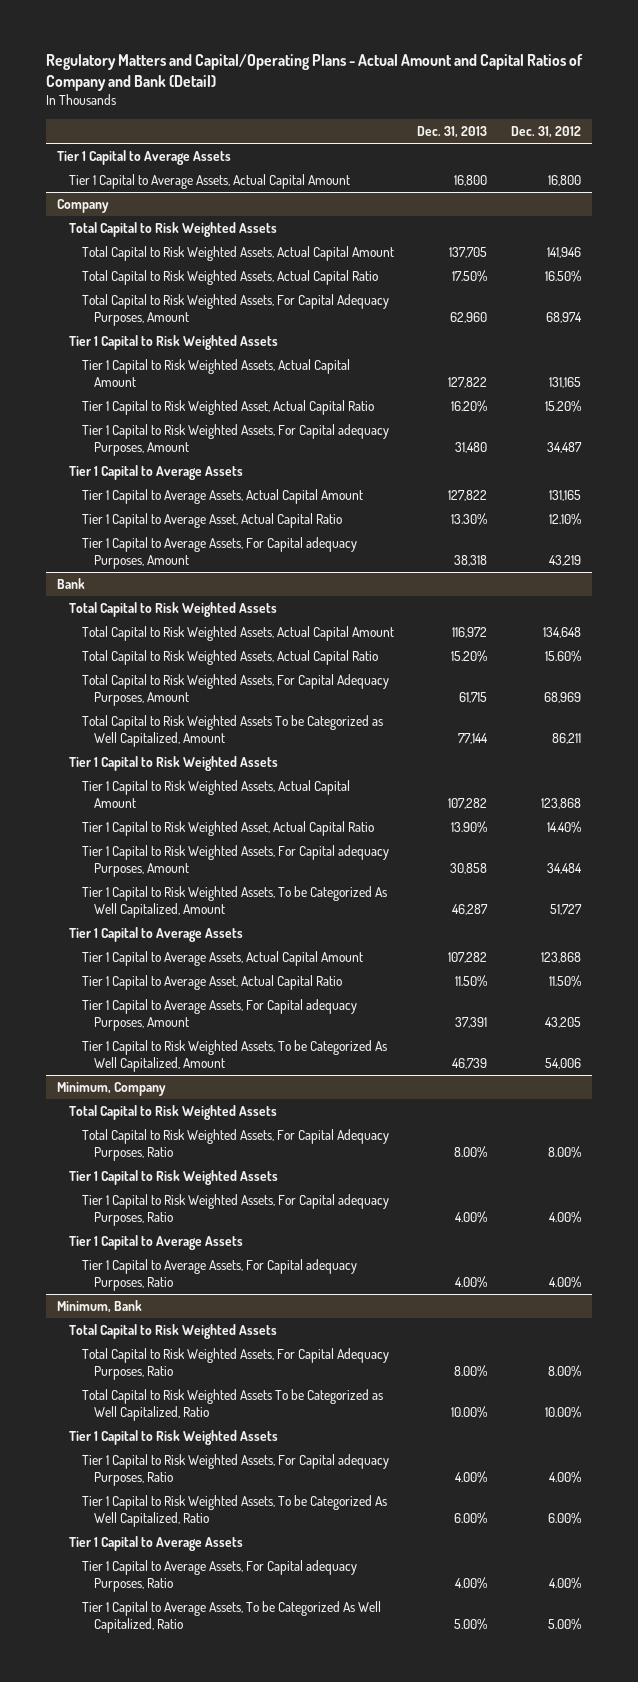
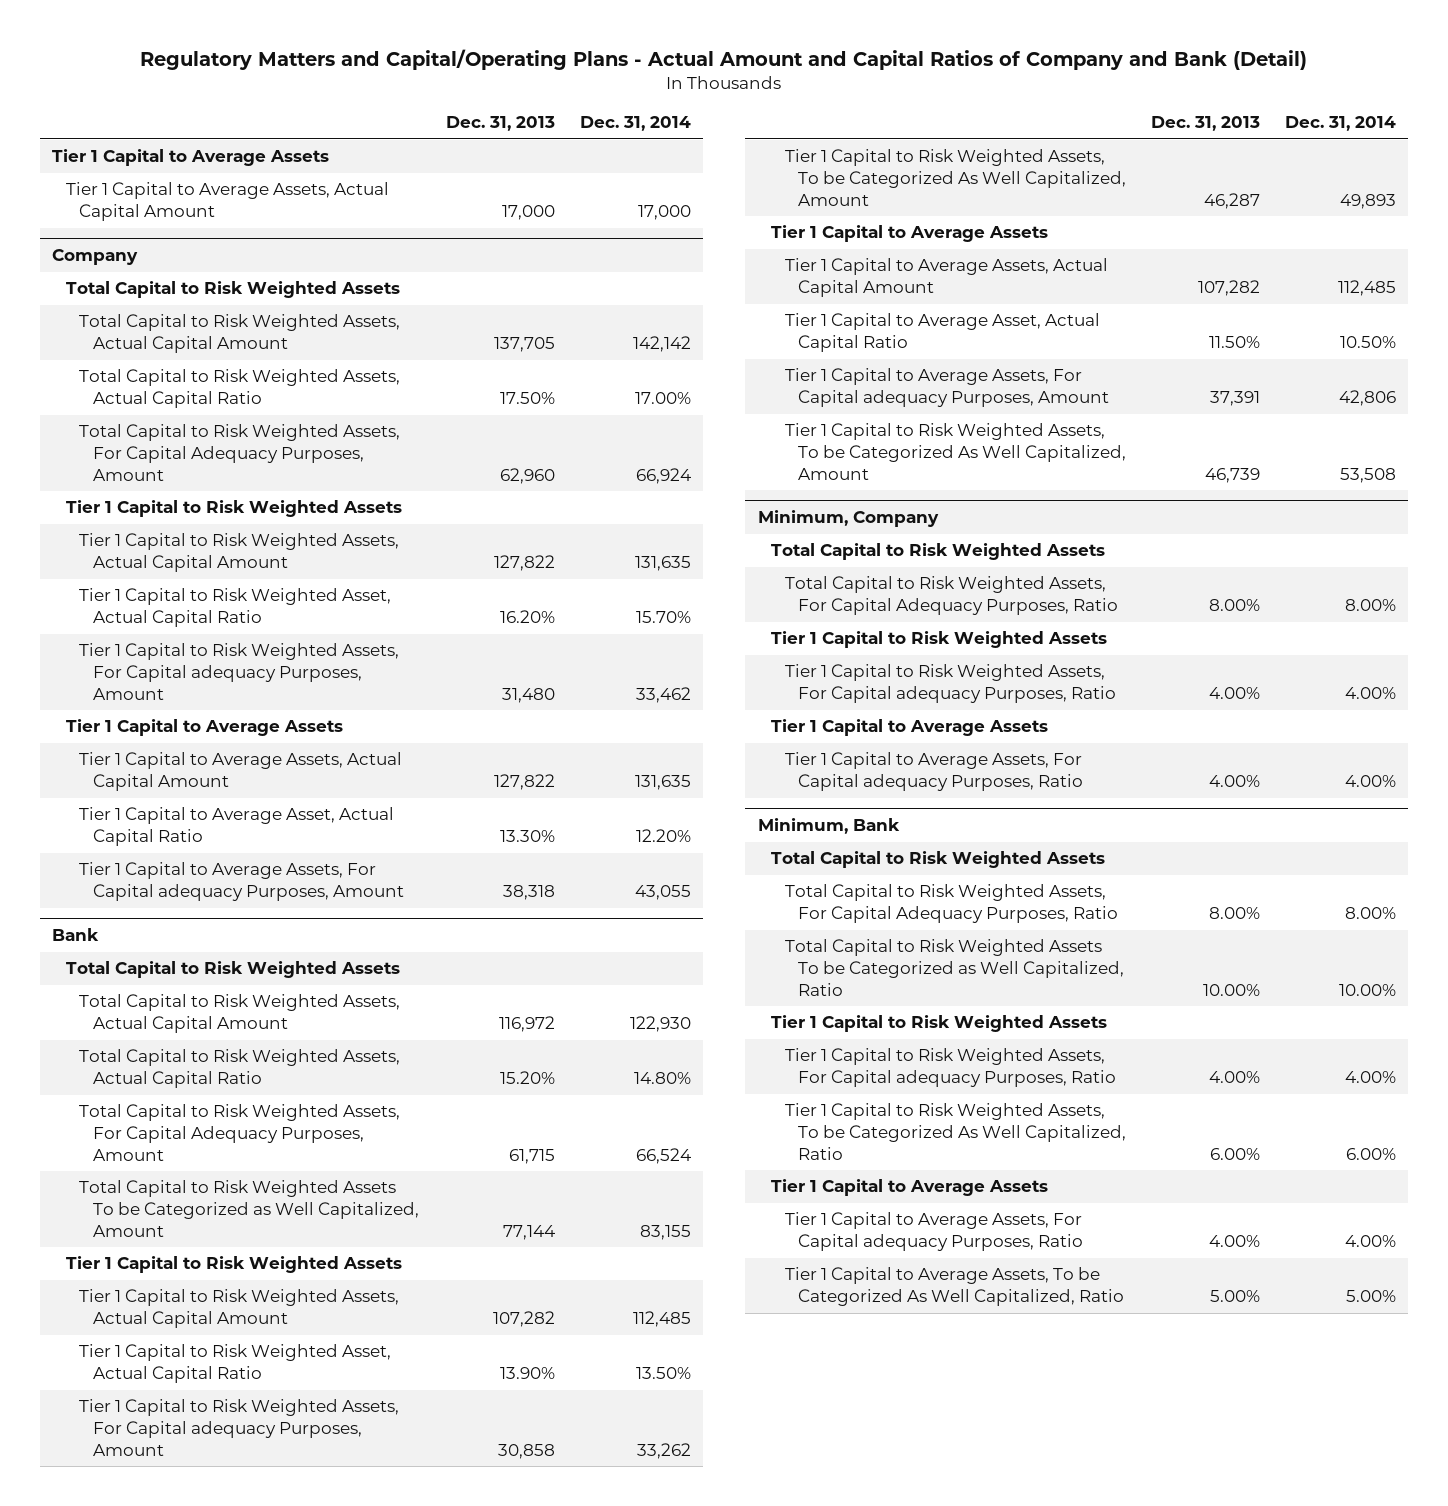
[510,126,581,139] Dec. 31, 2012 -> none
none -> [579,116,691,132] Dec. 31, 2014
[454,175,488,187] 16,800 -> [501,205,555,221] 17,000

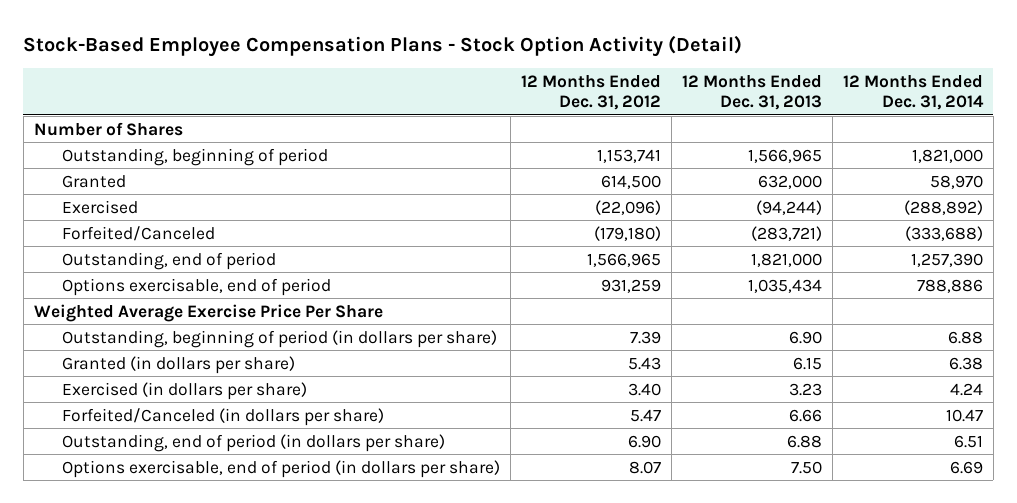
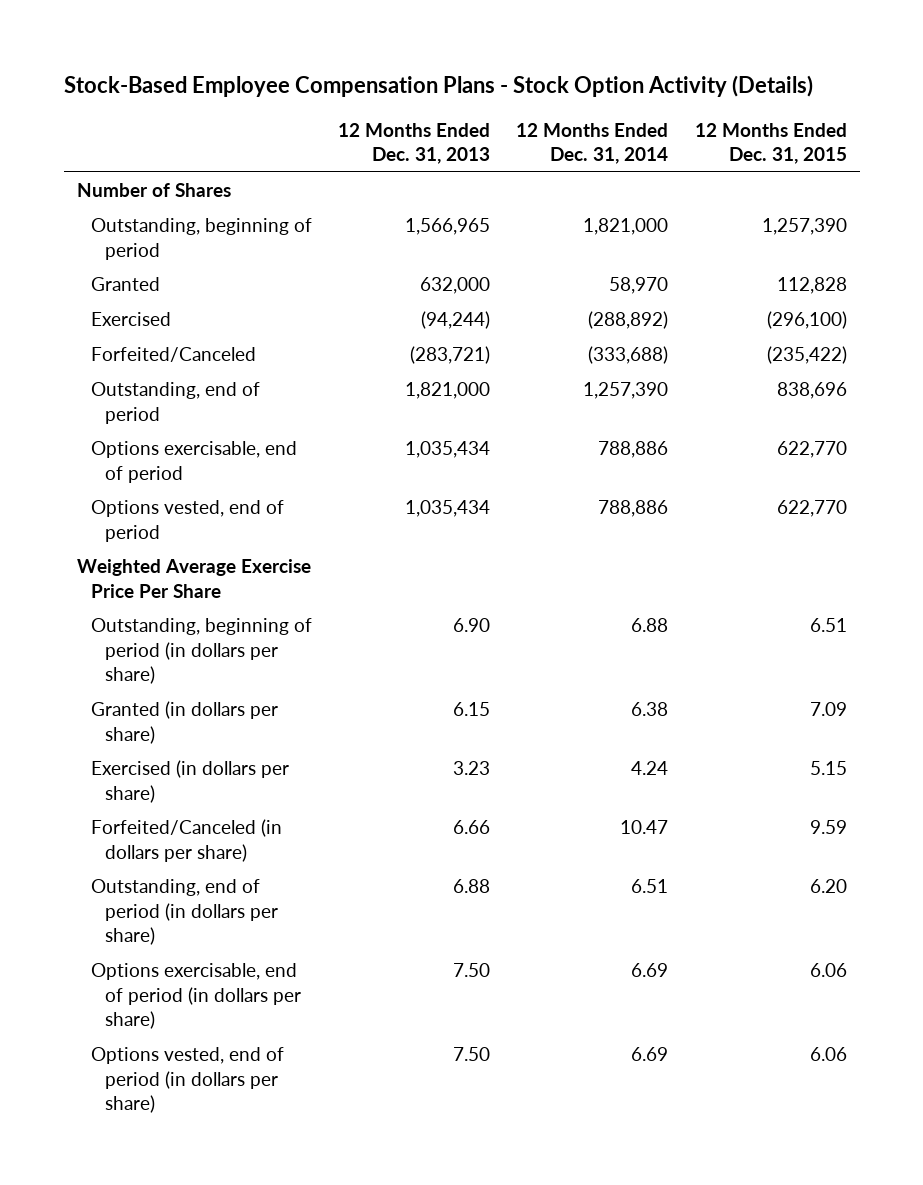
[23,34,743,57] Stock-Based Employee Compensation Plans - Stock Option Activity (Detail) -> [63,75,813,98] Stock-Based Employee Compensation Plans - Stock Option Activity (Details)
[520,74,661,111] 12 Months Ended Dec. 31, 2012 -> none
none -> [694,122,847,165] 12 Months Ended Dec. 31, 2015
none -> [90,500,284,542] Options vested, end of period
none -> [90,1047,284,1114] Options vested, end of period (in dollars per share)

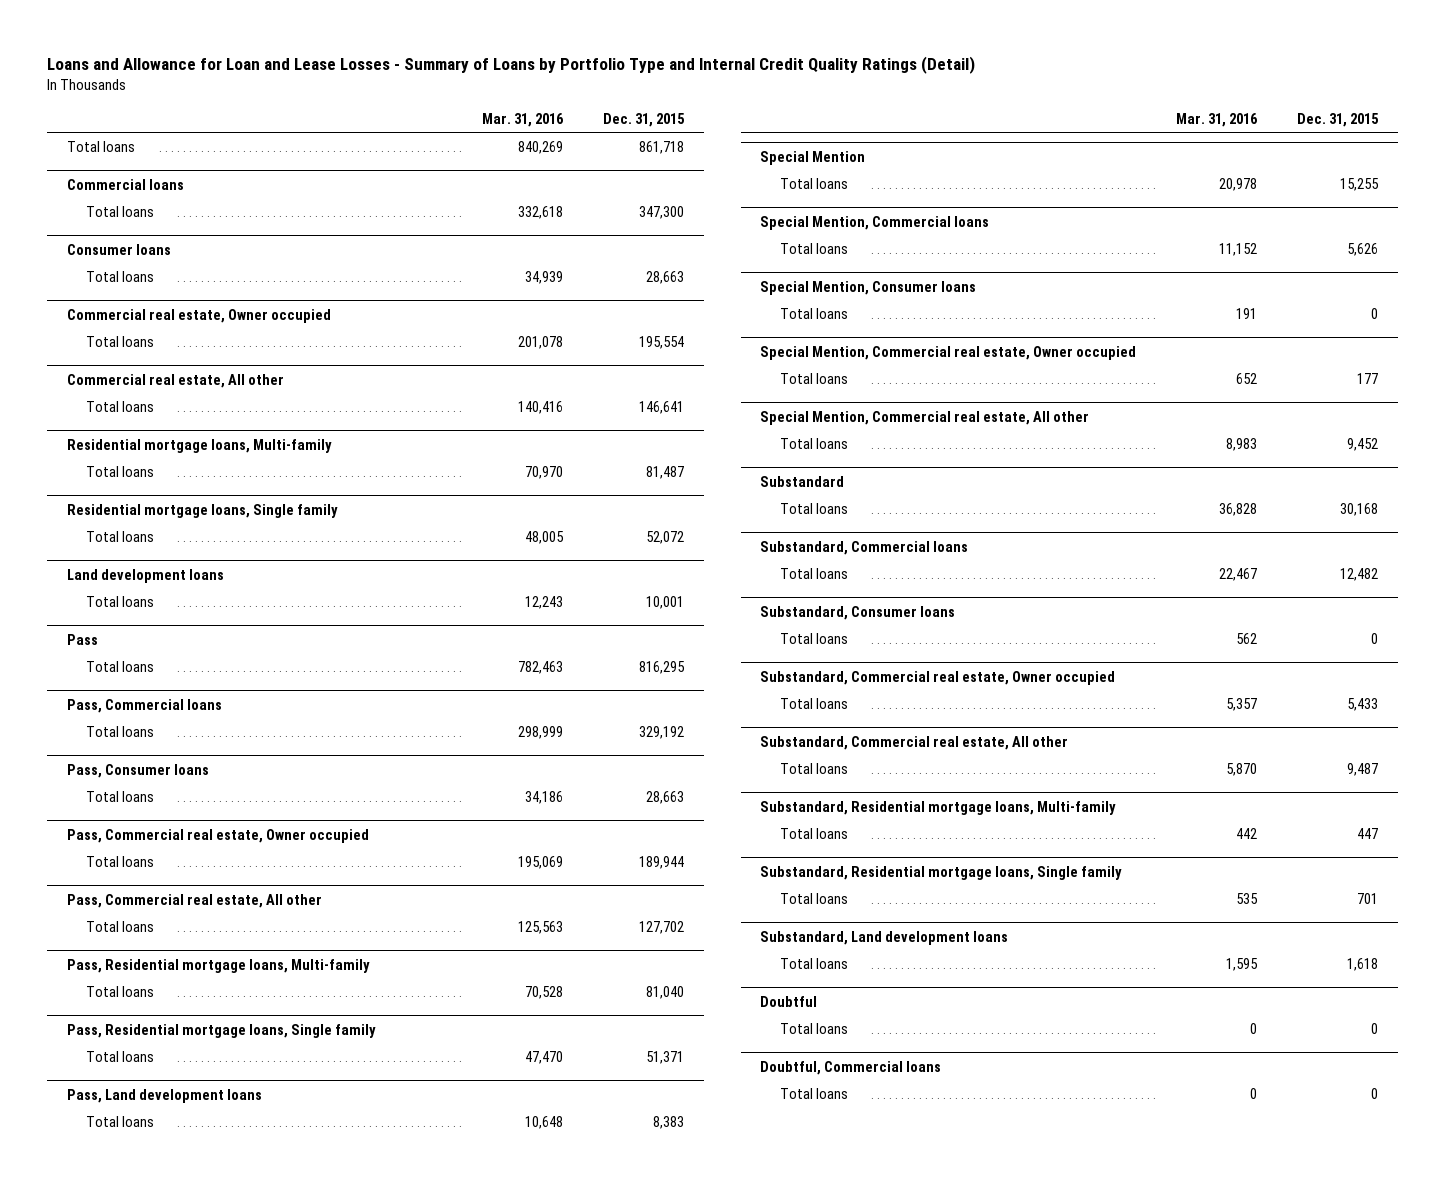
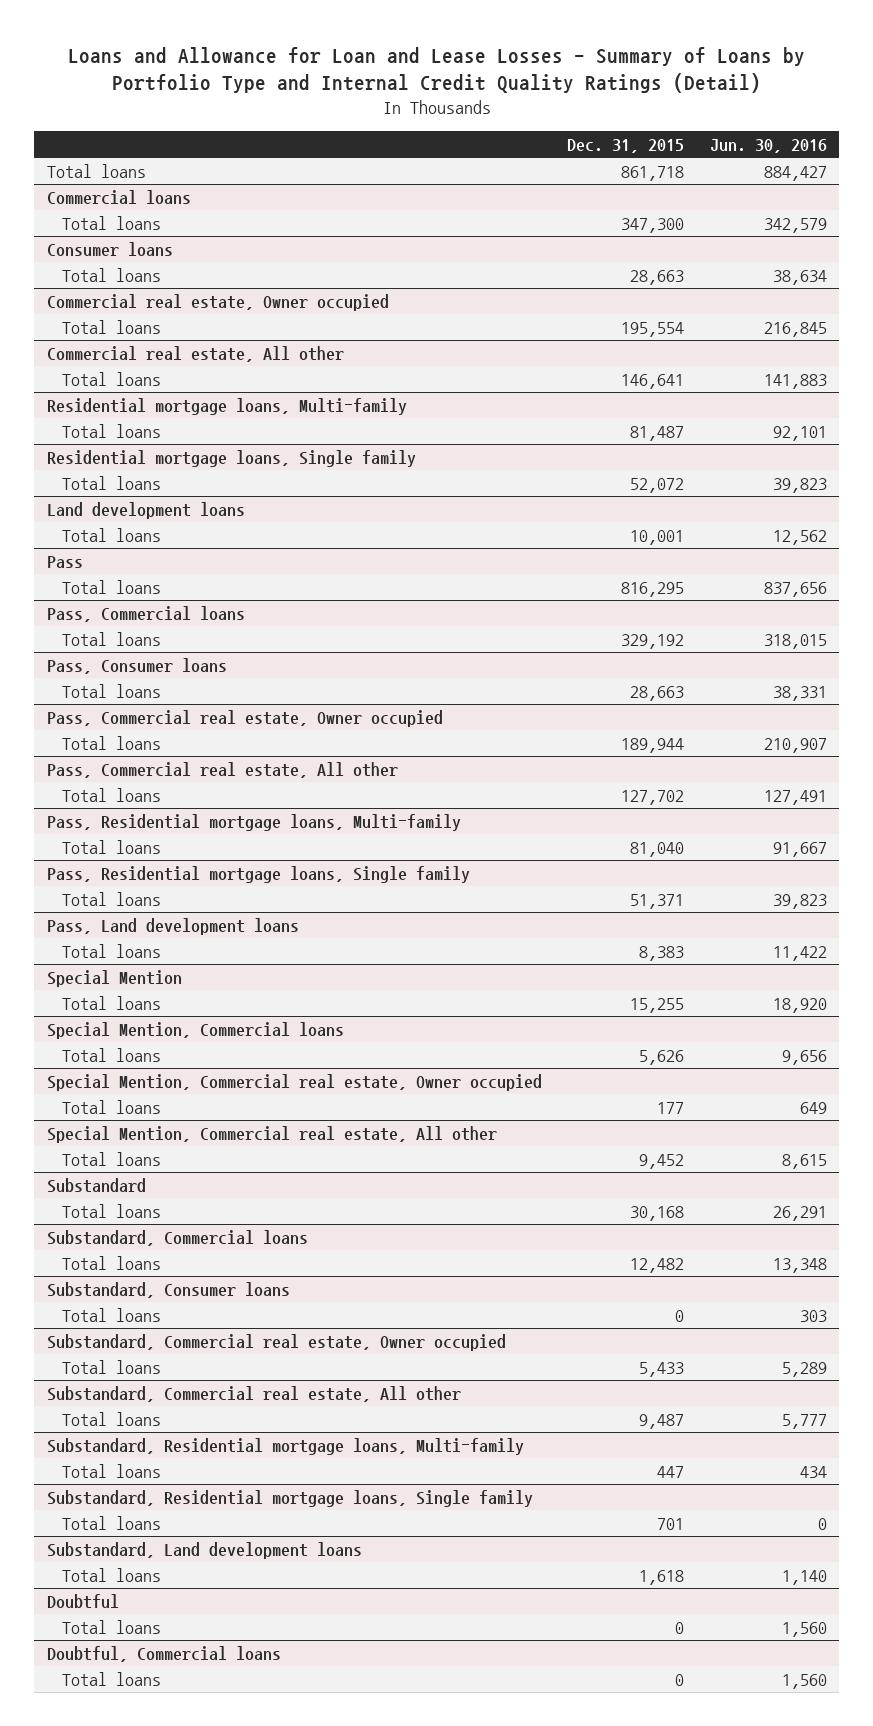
[482,112,565,127] Mar. 31, 2016 -> none
none -> [709,138,827,153] Jun. 30, 2016
[760,280,977,295] Special Mention, Consumer loans -> none
[779,308,848,320] Total loans -> none

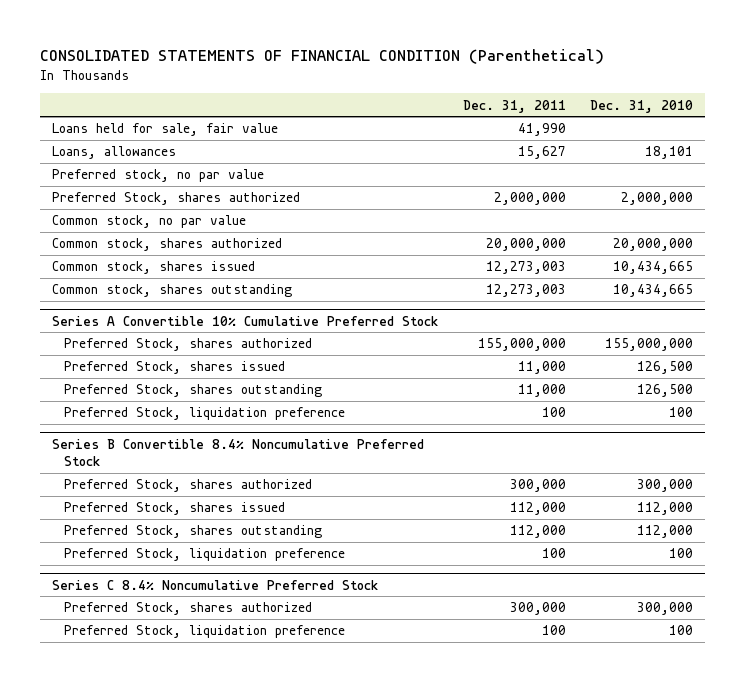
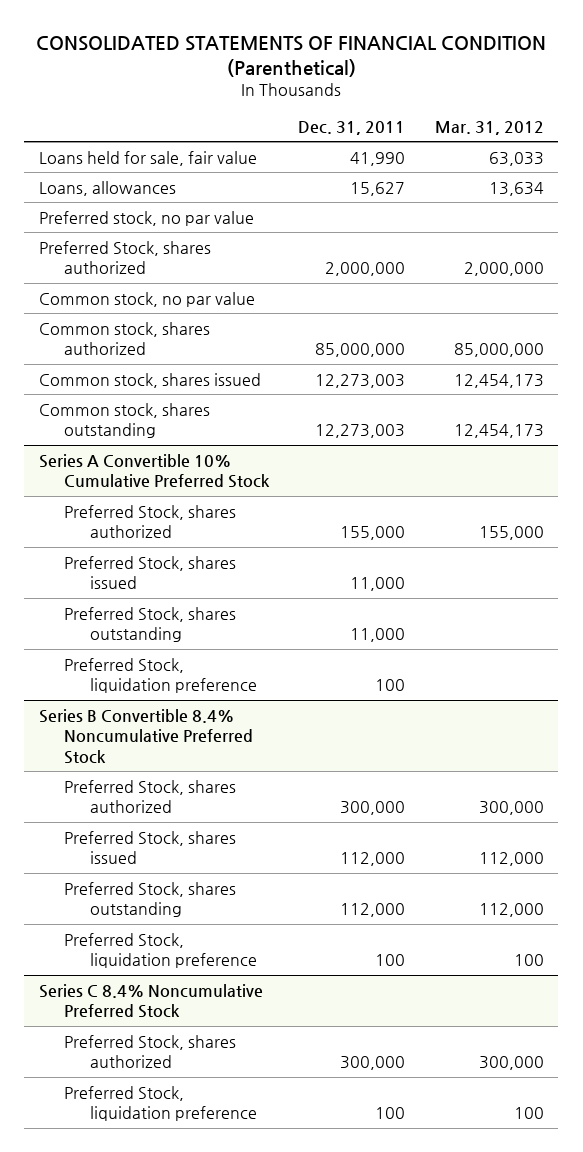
[590,99,694,113] Dec. 31, 2010 -> none
none -> [434,120,544,135] Mar. 31, 2012
[485,238,566,252] 20,000,000 -> [315,343,406,358] 85,000,000
[477,338,566,352] 155,000,000 -> [340,526,406,541] 155,000

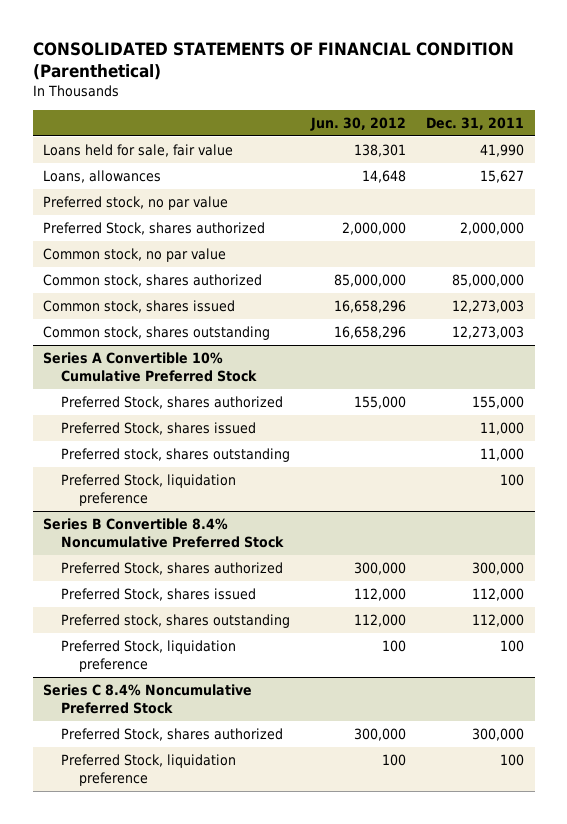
[434,120,544,135] Mar. 31, 2012 -> none
none -> [309,117,406,132] Jun. 30, 2012
[64,606,237,643] Preferred Stock, shares outstanding -> [60,447,290,462] Preferred stock, shares outstanding
[64,881,237,918] Preferred Stock, shares outstanding -> [60,613,290,628] Preferred stock, shares outstanding

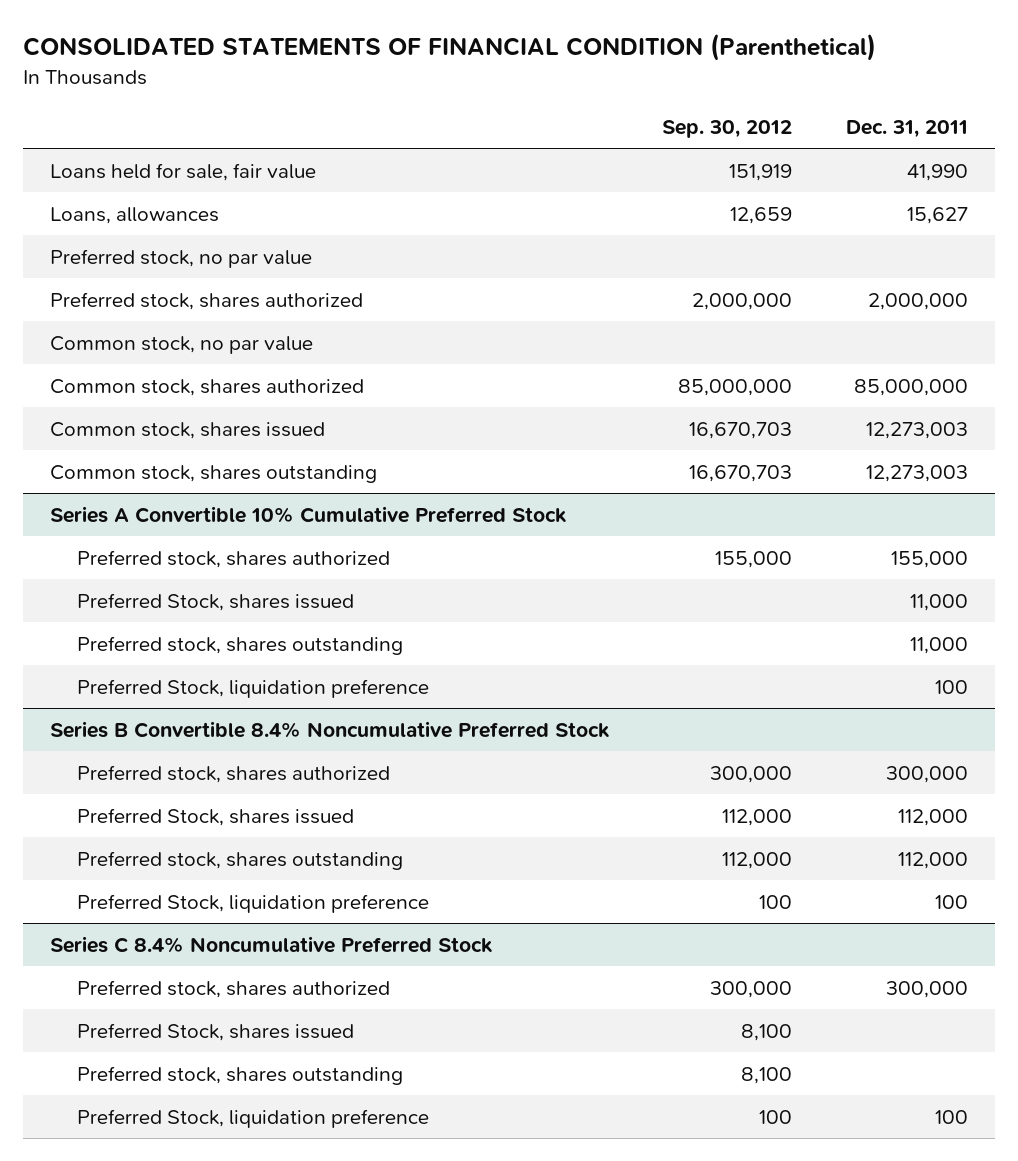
[309,117,406,132] Jun. 30, 2012 -> none
none -> [662,119,793,138] Sep. 30, 2012
[42,221,265,235] Preferred Stock, shares authorized -> [49,291,363,310] Preferred stock, shares authorized
[60,395,283,409] Preferred Stock, shares authorized -> [76,549,390,568] Preferred stock, shares authorized
[60,561,283,575] Preferred Stock, shares authorized -> [76,764,390,783] Preferred stock, shares authorized
[60,727,283,741] Preferred Stock, shares authorized -> [76,979,390,998] Preferred stock, shares authorized
none -> [76,1022,354,1041] Preferred Stock, shares issued
none -> [76,1065,403,1085] Preferred stock, shares outstanding

